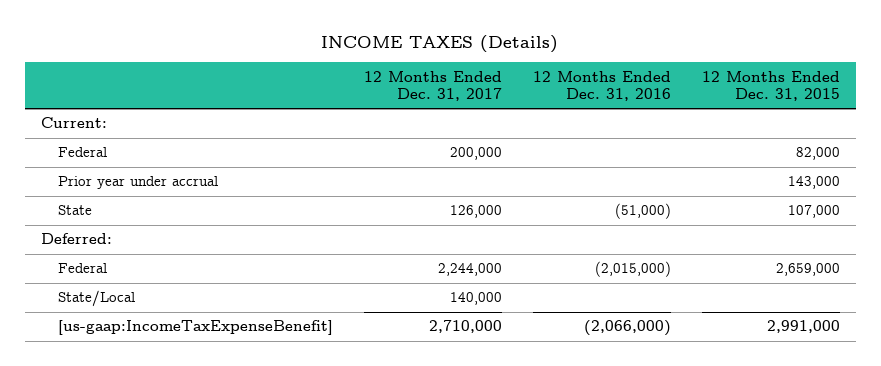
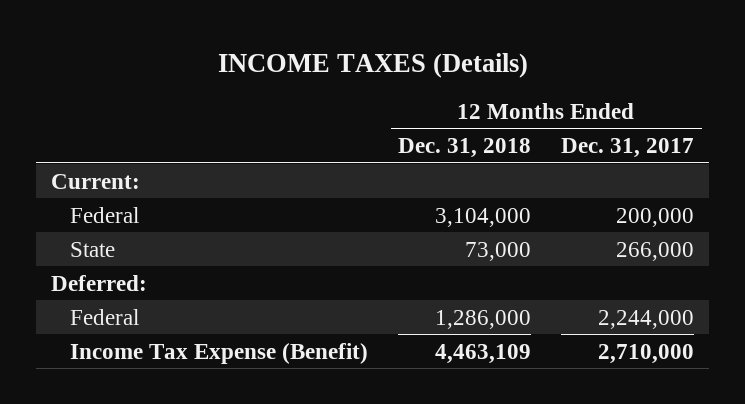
[533,70,672,101] 12 Months Ended Dec. 31, 2016 -> none
[702,70,841,101] 12 Months Ended Dec. 31, 2015 -> none
none -> [398,138,532,159] Dec. 31, 2018
[57,176,218,190] Prior year under accrual -> none
[449,205,502,219] 126,000 -> [616,241,695,261] 266,000
[57,290,135,308] State/Local -> none
[57,320,333,336] [us-gaap:IncomeTaxExpenseBenefit] -> [70,342,369,364] Income Tax Expense (Benefit)

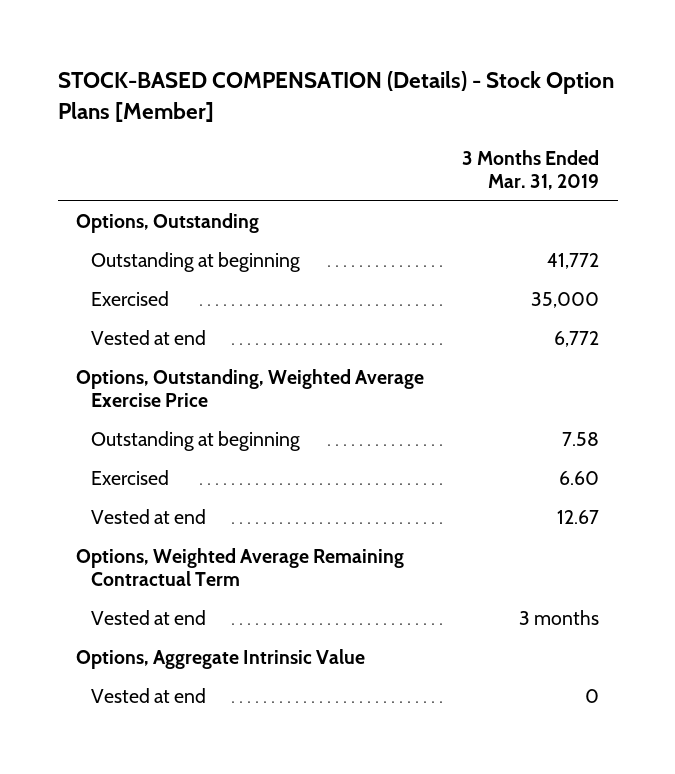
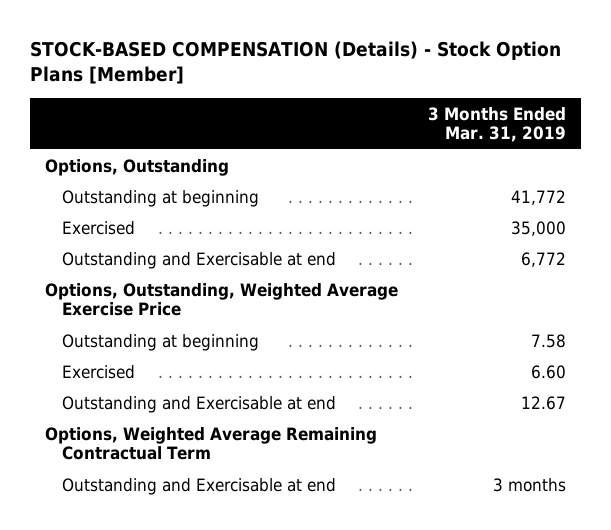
[91,330,207,346] Vested at end -> [61,251,336,269] Outstanding and Exercisable at end
[91,509,207,525] Vested at end -> [61,395,336,413] Outstanding and Exercisable at end
[76,649,366,670] Options, Aggregate Intrinsic Value -> none
[91,688,207,704] Vested at end -> none
[91,610,207,626] Vested at end -> [61,477,336,495] Outstanding and Exercisable at end

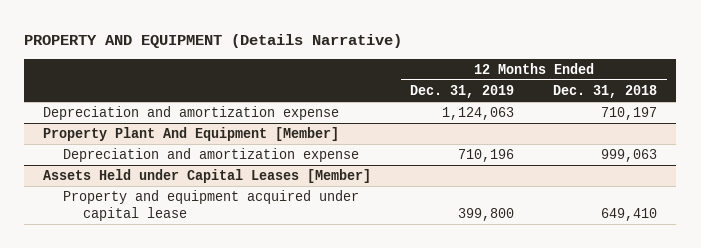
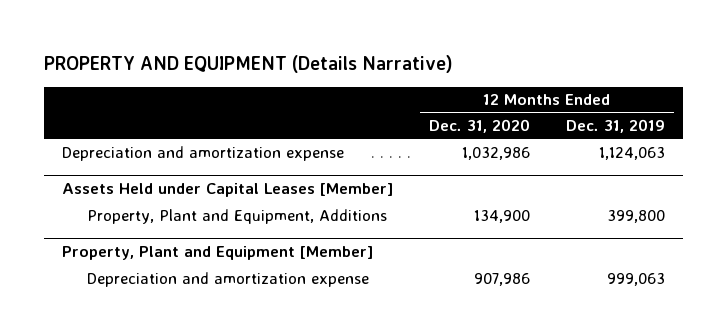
[553,84,658,98] Dec. 31, 2018 -> none
none -> [428,119,530,134] Dec. 31, 2020
[43,127,340,142] Property Plant And Equipment [Member] -> none
[63,148,360,163] Depreciation and amortization expense -> none
[63,190,360,222] Property and equipment acquired under capital lease -> [86,208,387,224] Property, Plant and Equipment, Additions
none -> [61,246,373,261] Property, Plant and Equipment [Member]
none -> [86,271,369,287] Depreciation and amortization expense

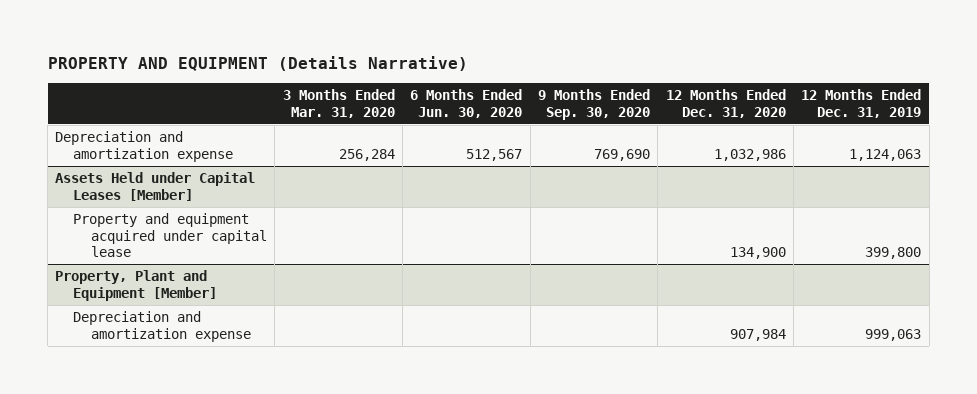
none -> [282,89,395,118] 3 Months Ended Mar. 31, 2020
none -> [410,89,523,118] 6 Months Ended Jun. 30, 2020
none -> [537,89,650,120] 9 Months Ended Sep. 30, 2020
[86,208,387,224] Property, Plant and Equipment, Additions -> [73,213,267,257] Property and equipment acquired under capital lease
[473,272,530,286] 907,986 -> [729,328,786,341] 907,984

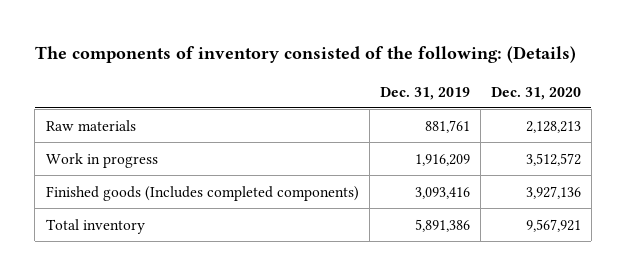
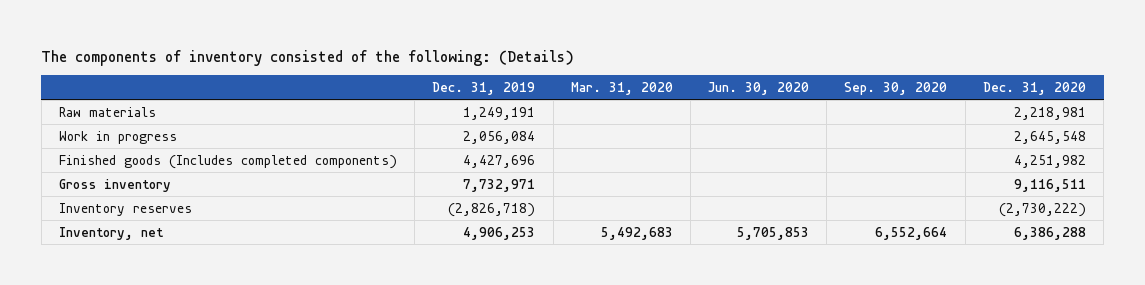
none -> [570,81,673,95] Mar. 31, 2020
none -> [708,81,810,95] Jun. 30, 2020
none -> [844,81,948,95] Sep. 30, 2020
[424,119,470,133] 881,761 -> [463,106,536,120] 1,249,191
[525,120,581,133] 2,128,213 -> [1013,106,1086,120] 2,218,981
[414,153,470,166] 1,916,209 -> [463,130,536,144] 2,056,084
[525,152,581,166] 3,512,572 -> [1013,130,1086,144] 2,645,548
[414,186,470,199] 3,093,416 -> [463,154,536,168] 4,427,696
[525,185,581,199] 3,927,136 -> [1013,154,1086,168] 4,251,982
none -> [58,178,171,192] Gross inventory
none -> [58,202,192,216] Inventory reserves
[45,218,145,234] Total inventory -> [58,226,164,240] Inventory, net
[414,218,470,232] 5,891,386 -> [463,226,536,240] 4,906,253
[525,218,581,232] 9,567,921 -> [1013,226,1086,240] 6,386,288

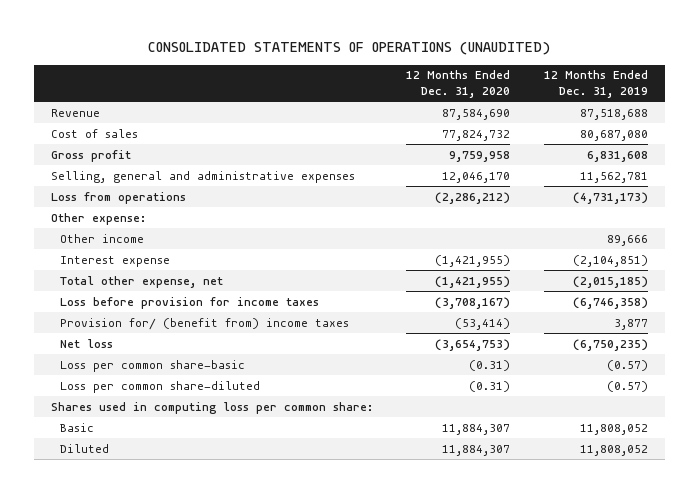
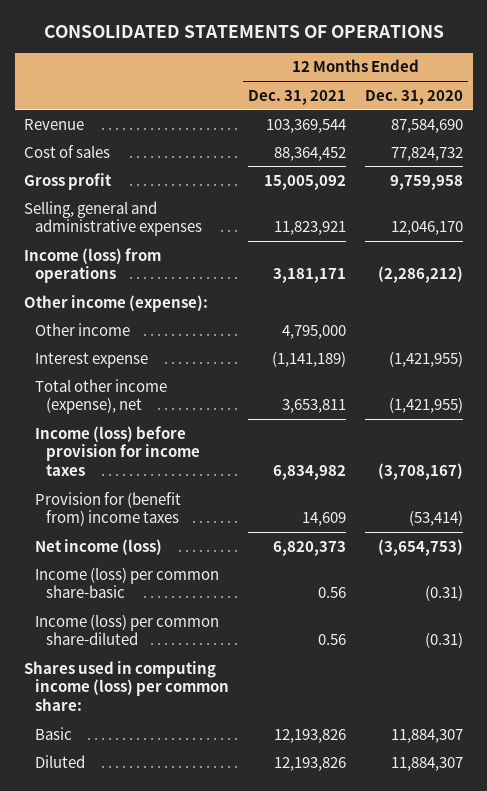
[148,42,551,56] CONSOLIDATED STATEMENTS OF OPERATIONS (UNAUDITED) -> [43,24,444,38] CONSOLIDATED STATEMENTS OF OPERATIONS
[544,70,649,98] 12 Months Ended Dec. 31, 2019 -> none
none -> [248,89,347,105] Dec. 31, 2021
[50,191,186,204] Loss from operations -> [24,247,162,284] Income (loss) from operations
[50,212,146,225] Other expense: -> [24,294,209,312] Other income (expense):
[59,275,223,288] Total other expense, net -> [34,378,167,415] Total other income (expense), net
[59,296,319,309] Loss before provision for income taxes -> [34,425,200,476] Income (loss) before provision for income taxes
[59,317,349,330] Provision for/ (benefit from) income taxes -> [34,491,181,527] Provision for (benefit from) income taxes
[59,338,113,348] Net loss -> [34,538,162,555] Net income (loss)
[59,359,245,372] Loss per common share-basic -> [34,566,219,599] Income (loss) per common share-basic
[59,380,260,393] Loss per common share-diluted -> [34,613,219,646] Income (loss) per common share-diluted
[50,401,373,414] Shares used in computing loss per common share: -> [24,660,229,711] Shares used in computing income (loss) per common share:

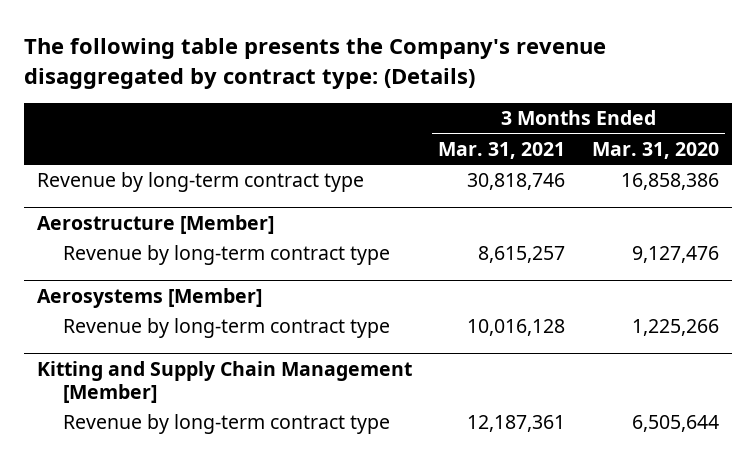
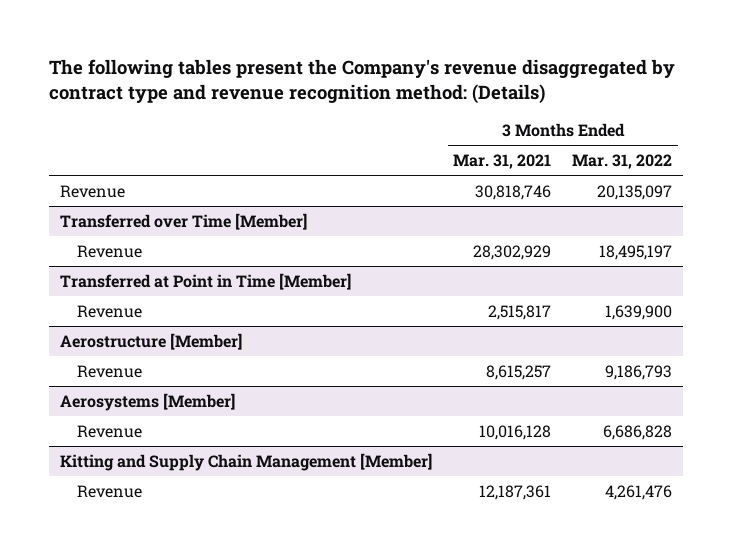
[23,37,606,89] The following table presents the Company's revenue disaggregated by contract type: (Details) -> [49,59,676,105] The following tables present the Company's revenue disaggregated by contract type and revenue recognition method: (Details)
[591,142,719,160] Mar. 31, 2020 -> none
none -> [572,154,673,170] Mar. 31, 2022
[37,172,365,193] Revenue by long-term contract type -> [59,184,125,198] Revenue
none -> [59,212,307,230] Transferred over Time [Member]
none -> [77,244,143,258] Revenue
none -> [59,272,351,290] Transferred at Point in Time [Member]
none -> [77,304,143,318] Revenue
[63,245,391,266] Revenue by long-term contract type -> [77,364,143,378] Revenue
[63,318,391,339] Revenue by long-term contract type -> [77,424,143,438] Revenue
[63,414,391,435] Revenue by long-term contract type -> [77,484,143,498] Revenue

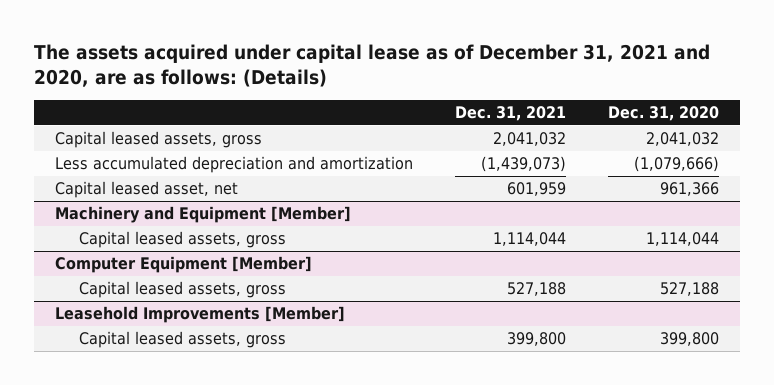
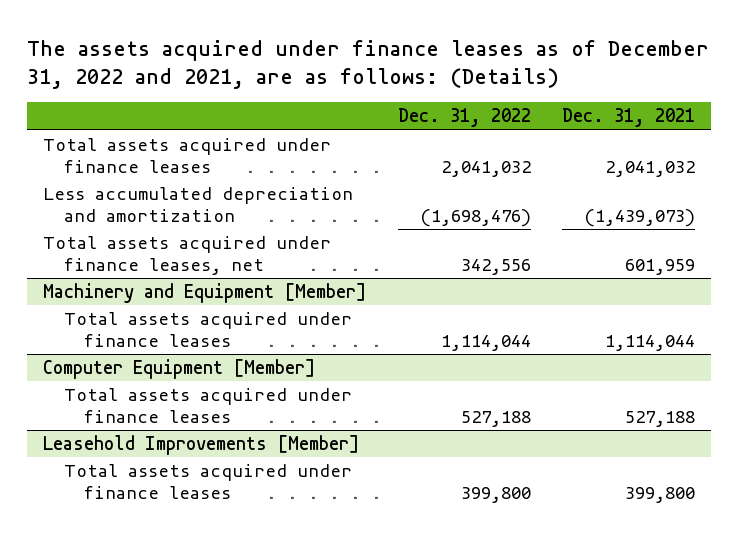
[33,43,710,87] The assets acquired under capital lease as of December 31, 2021 and 2020, are as follows: (Details) -> [27,39,710,90] The assets acquired under finance leases as of December 31, 2022 and 2021, are as follows: (Details)
[608,106,720,122] Dec. 31, 2020 -> none
none -> [397,108,531,128] Dec. 31, 2022
[54,131,262,149] Capital leased assets, gross -> [43,137,332,173] Total assets acquired under finance leases
[54,181,238,199] Capital leased asset, net -> [43,235,332,275] Total assets acquired under finance leases, net
[79,231,287,249] Capital leased assets, gross -> [63,311,352,347] Total assets acquired under finance leases
[79,281,287,299] Capital leased assets, gross -> [63,387,352,423] Total assets acquired under finance leases
[79,331,287,349] Capital leased assets, gross -> [63,463,352,499] Total assets acquired under finance leases

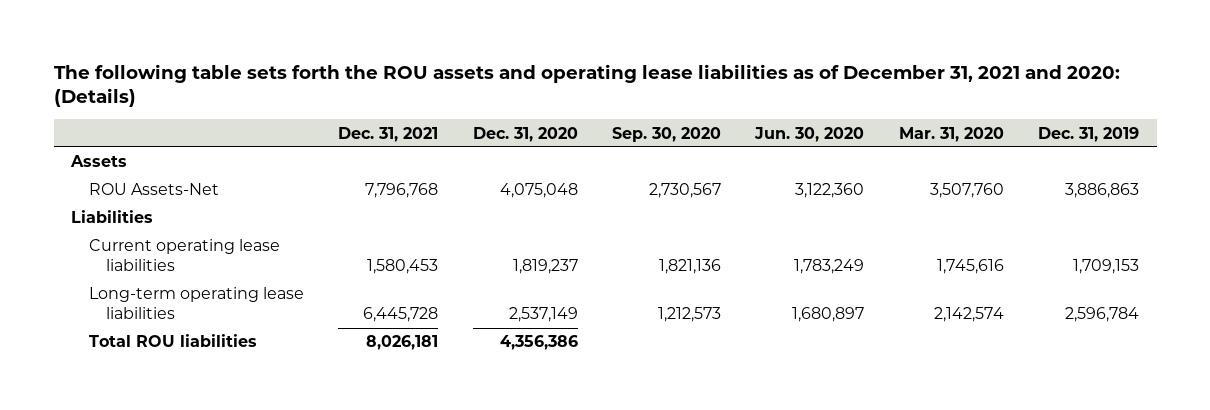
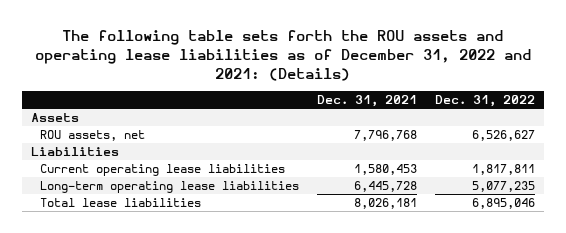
[53,63,1120,108] The following table sets forth the ROU assets and operating lease liabilities as of December 31, 2021 and 2020: (Details) -> [35,30,532,82] The following table sets forth the ROU assets and operating lease liabilities as of December 31, 2022 and 2021: (Details)
[472,126,578,142] Dec. 31, 2020 -> none
[611,126,721,142] Sep. 30, 2020 -> none
[754,126,865,142] Jun. 30, 2020 -> none
[898,126,1004,142] Mar. 31, 2020 -> none
[1038,126,1140,142] Dec. 31, 2019 -> none
none -> [435,95,536,108] Dec. 31, 2022
[88,183,219,196] ROU Assets-Net -> [40,130,146,142] ROU assets, net
[88,334,257,348] Total ROU liabilities -> [40,198,202,208] Total lease liabilities

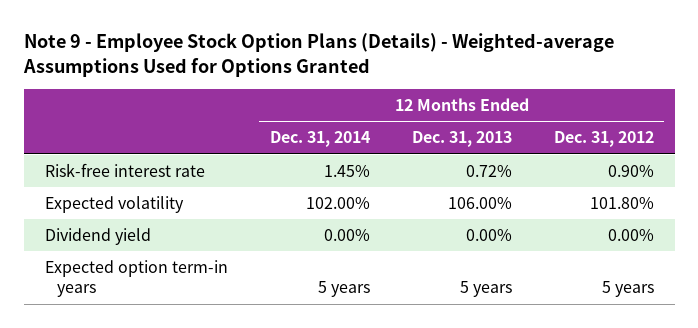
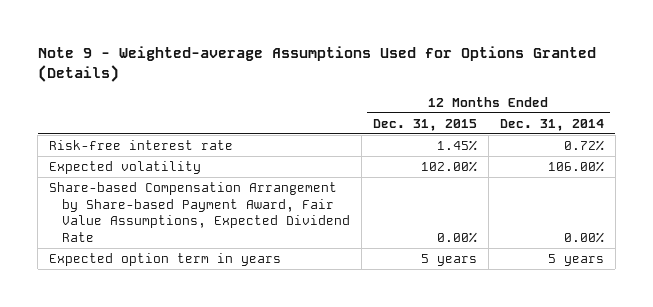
[22,33,614,77] Note 9 - Employee Stock Option Plans (Details) - Weighted-average Assumptions Used for Options Granted -> [37,46,596,83] Note 9 - Weighted-average Assumptions Used for Options Granted (Details)
[411,131,512,148] Dec. 31, 2013 -> none
[553,131,654,148] Dec. 31, 2012 -> none
none -> [372,118,477,131] Dec. 31, 2015
[323,164,370,177] 1.45% -> [563,140,604,152] 0.72%
[305,196,370,209] 102.00% -> [547,161,604,173] 106.00%
[44,227,151,245] Dividend yield -> [49,182,350,243] Share-based Compensation Arrangement by Share-based Payment Award, Fair Value Assumptions, Expected Dividend Rate
[44,259,228,298] Expected option term-in years -> [49,253,282,267] Expected option term in years

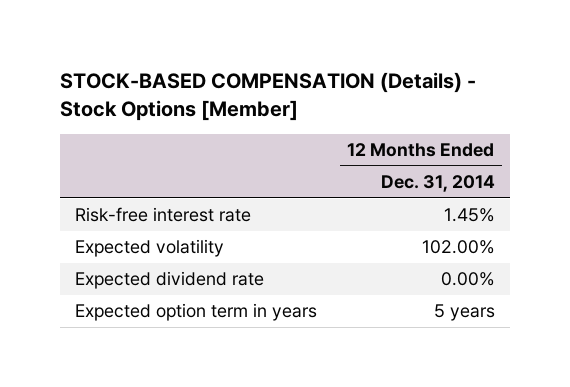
[37,46,596,83] Note 9 - Weighted-average Assumptions Used for Options Granted (Details) -> [60,72,477,121] STOCK-BASED COMPENSATION (Details) - Stock Options [Member]
[372,118,477,131] Dec. 31, 2015 -> none
[563,140,604,152] 0.72% -> [443,208,495,223] 1.45%
[547,161,604,173] 106.00% -> [421,240,495,255] 102.00%
[49,182,350,243] Share-based Compensation Arrangement by Share-based Payment Award, Fair Value Assumptions, Expected Dividend Rate -> [75,271,265,290] Expected dividend rate

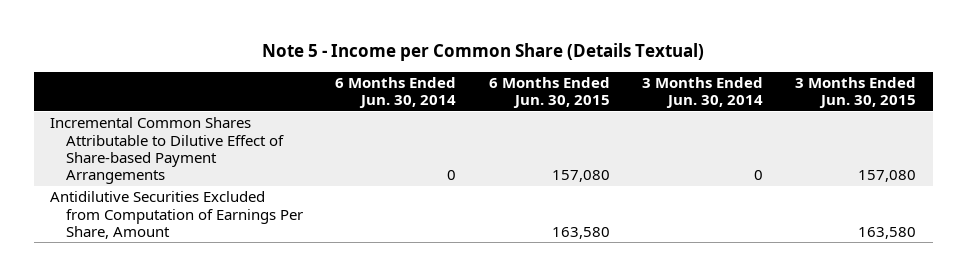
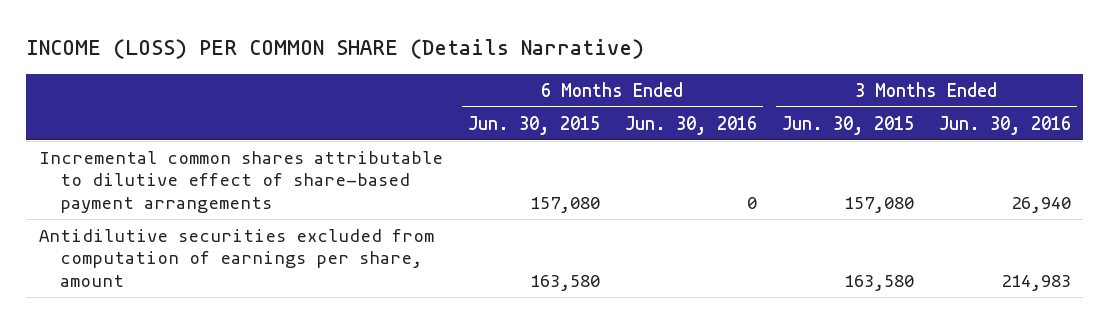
[262,42,705,61] Note 5 - Income per Common Share (Details Textual) -> [26,39,645,60] INCOME (LOSS) PER COMMON SHARE (Details Narrative)
[335,76,457,109] 6 Months Ended Jun. 30, 2014 -> none
[642,76,764,109] 3 Months Ended Jun. 30, 2014 -> none
none -> [624,115,757,135] Jun. 30, 2016
none -> [938,115,1071,135] Jun. 30, 2016
[50,117,284,185] Incremental Common Shares Attributable to Dilutive Effect of Share-based Payment Arrangements -> [38,150,443,214] Incremental common shares attributable to dilutive effect of share-based payment arrangements
[50,191,303,239] Antidilutive Securities Excluded from Computation of Earnings Per Share, Amount -> [38,228,434,288] Antidilutive securities excluded from computation of earnings per share, amount

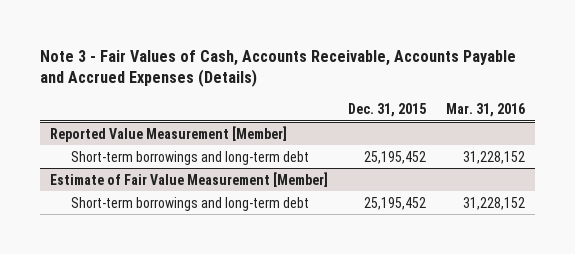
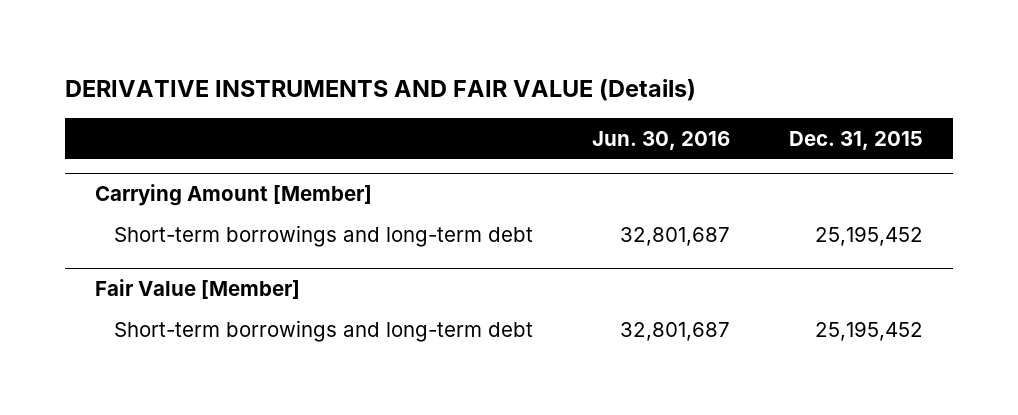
[39,49,516,88] Note 3 - Fair Values of Cash, Accounts Receivable, Accounts Payable and Accrued Expenses (Details) -> [65,79,697,102] DERIVATIVE INSTRUMENTS AND FAIR VALUE (Details)
[446,103,526,118] Mar. 31, 2016 -> none
none -> [592,130,731,150] Jun. 30, 2016
[49,125,287,142] Reported Value Measurement [Member] -> [94,184,372,207] Carrying Amount [Member]
[49,171,328,187] Estimate of Fair Value Measurement [Member] -> [94,279,300,300] Fair Value [Member]

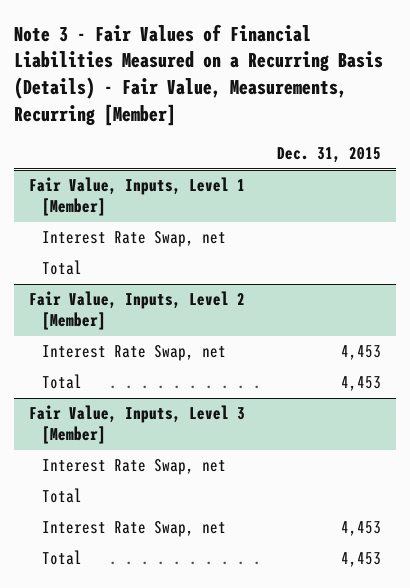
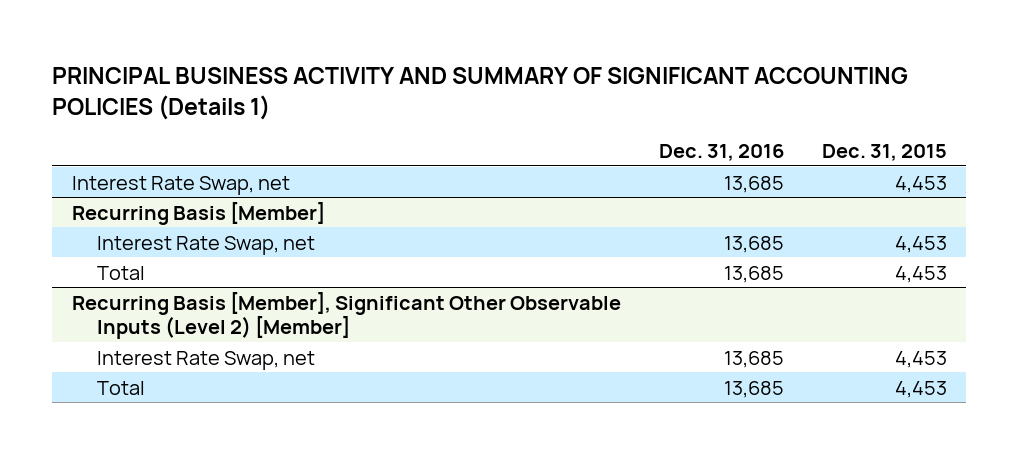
[13,23,383,126] Note 3 - Fair Values of Financial Liabilities Measured on a Recurring Basis (Details) - Fair Value, Measurements, Recurring [Member] -> [52,66,909,120] PRINCIPAL BUSINESS ACTIVITY AND SUMMARY OF SIGNIFICANT ACCOUNTING POLICIES (Details 1)
none -> [658,143,784,161] Dec. 31, 2016
[29,177,246,217] Fair Value, Inputs, Level 1 [Member] -> none
[41,231,226,248] Interest Rate Swap, net -> none
[41,260,82,276] Total -> none
[29,291,246,331] Fair Value, Inputs, Level 2 [Member] -> none
none -> [71,201,325,225] Recurring Basis [Member]
none -> [97,235,316,255] Interest Rate Swap, net
[29,405,246,445] Fair Value, Inputs, Level 3 [Member] -> none
[41,459,226,476] Interest Rate Swap, net -> none
[41,488,82,504] Total -> none
none -> [71,291,621,339] Recurring Basis [Member], Significant Other Observable Inputs (Level 2) [Member]

